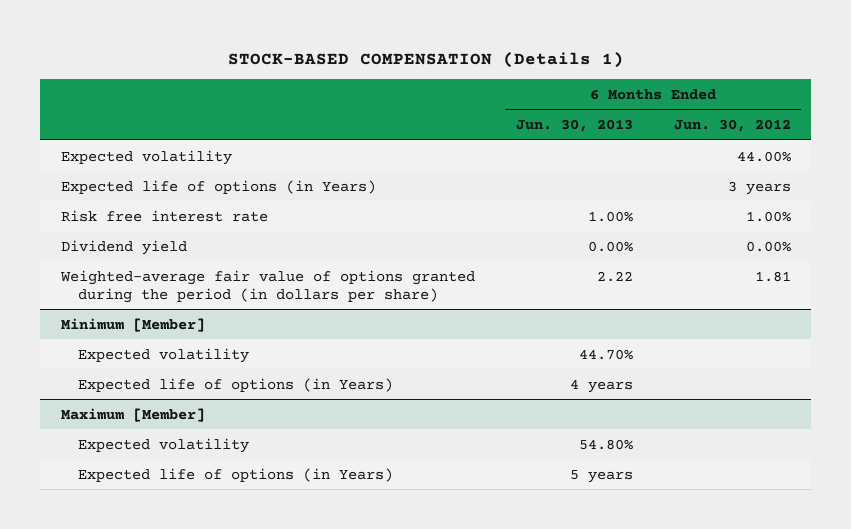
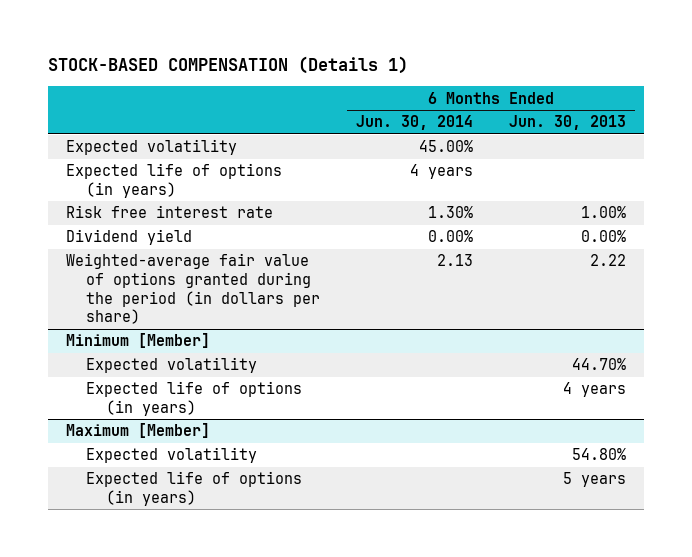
[673,119,791,133] Jun. 30, 2012 -> none
none -> [356,115,474,131] Jun. 30, 2014
[60,179,376,194] Expected life of options (in Years) -> [66,163,283,198] Expected life of options (in years)
[78,377,394,392] Expected life of options (in Years) -> [86,381,303,416] Expected life of options (in years)
[78,467,394,482] Expected life of options (in Years) -> [86,471,303,506] Expected life of options (in years)

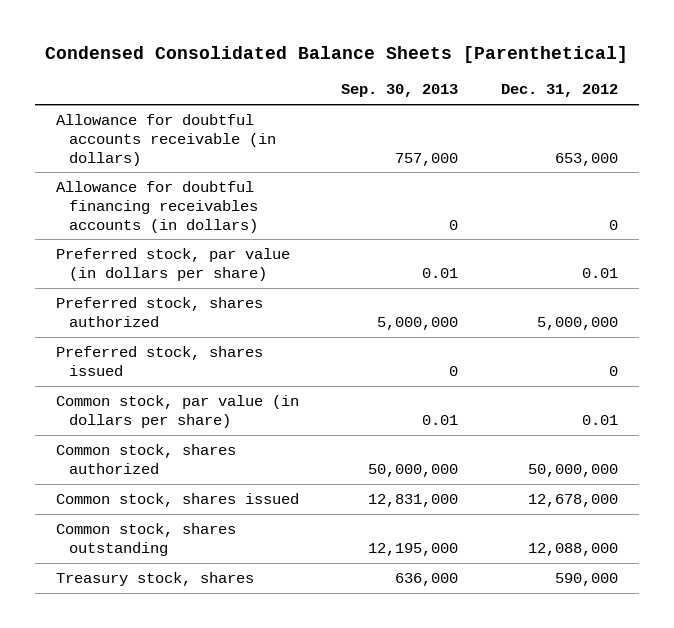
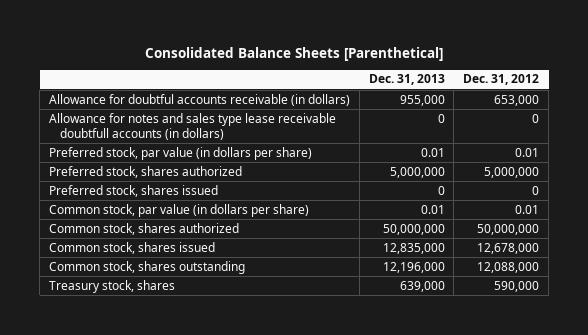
[44,45,628,63] Condensed Consolidated Balance Sheets [Parenthetical] -> [145,46,444,61] Consolidated Balance Sheets [Parenthetical]
[341,84,459,98] Sep. 30, 2013 -> none
none -> [368,74,445,86] Dec. 31, 2013
[55,181,258,233] Allowance for doubtful financing receivables accounts (in dollars) -> [48,112,336,140] Allowance for notes and sales type lease receivable doubtfull accounts (in dollars)

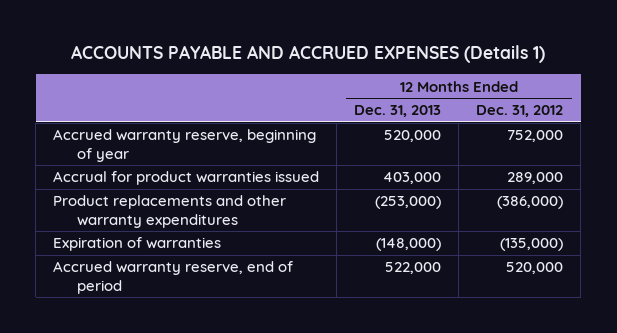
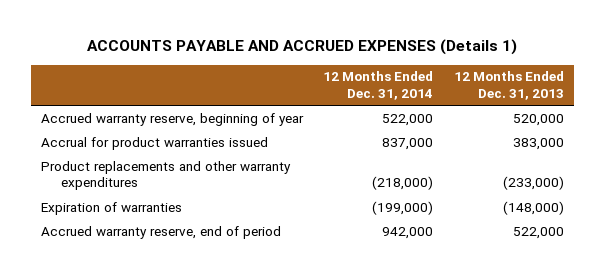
[476,105,564,118] Dec. 31, 2012 -> none
none -> [323,71,434,101] 12 Months Ended Dec. 31, 2014
[383,172,442,185] 403,000 -> [512,137,564,150] 383,000
[375,196,442,210] (253,000) -> [502,176,564,191] (233,000)

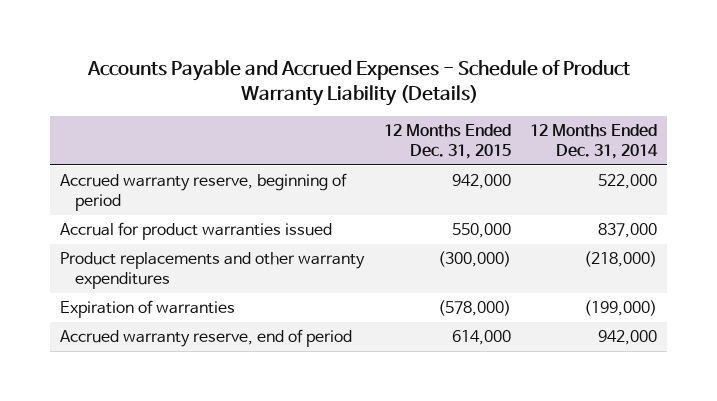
[87,39,518,56] ACCOUNTS PAYABLE AND ACCRUED EXPENSES (Details 1) -> [86,59,630,106] Accounts Payable and Accrued Expenses - Schedule of Product Warranty Liability (Details)
[453,71,564,101] 12 Months Ended Dec. 31, 2013 -> none
none -> [383,124,511,159] 12 Months Ended Dec. 31, 2015
[40,112,304,126] Accrued warranty reserve, beginning of year -> [59,173,347,212] Accrued warranty reserve, beginning of period

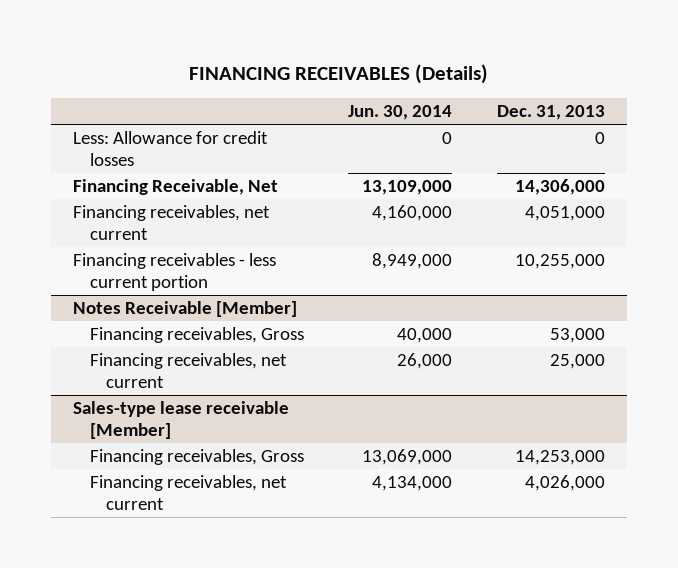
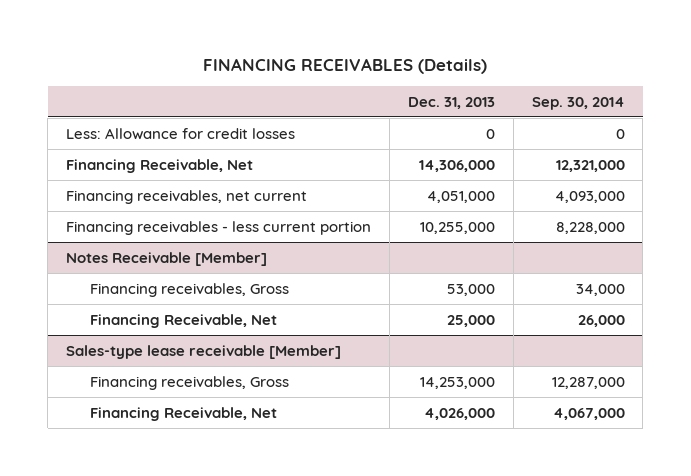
[348,105,453,121] Jun. 30, 2014 -> none
none -> [531,96,625,110] Sep. 30, 2014
[89,353,287,388] Financing receivables, net current -> none
none -> [89,313,277,328] Financing Receivable, Net
[89,475,287,510] Financing receivables, net current -> [89,406,277,421] Financing Receivable, Net

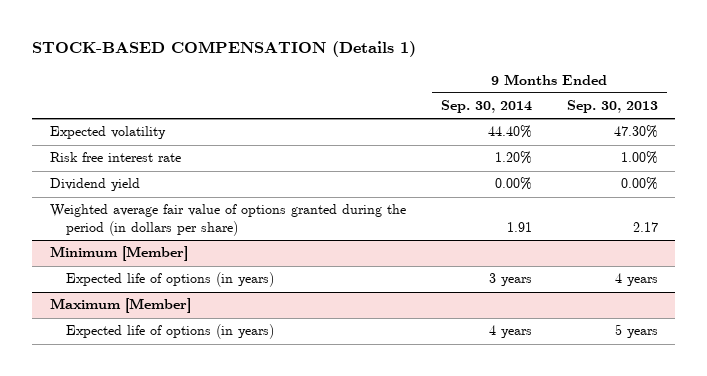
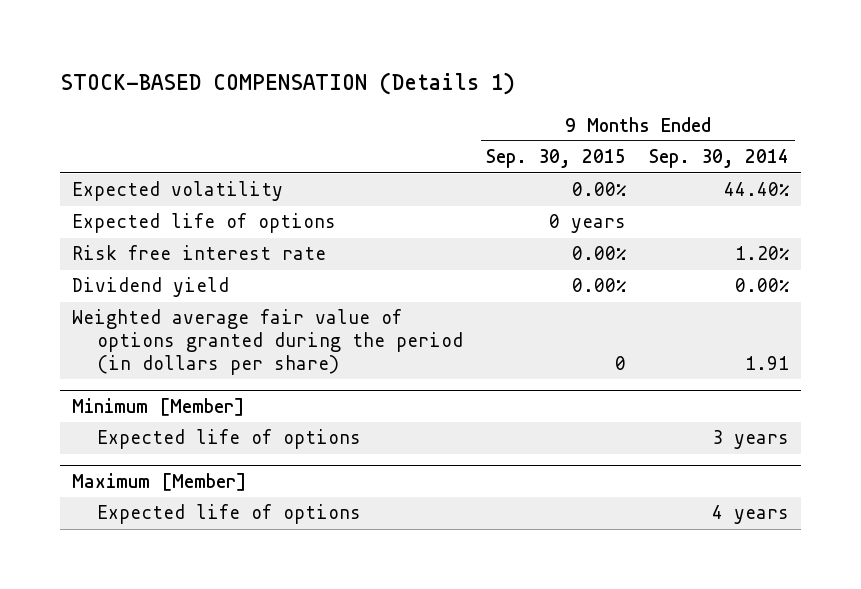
[566,100,658,114] Sep. 30, 2013 -> none
none -> [486,149,627,169] Sep. 30, 2015
none -> [71,213,336,234] Expected life of options
[65,272,274,288] Expected life of options (in years) -> [97,429,362,450] Expected life of options
[65,324,274,340] Expected life of options (in years) -> [97,504,362,525] Expected life of options

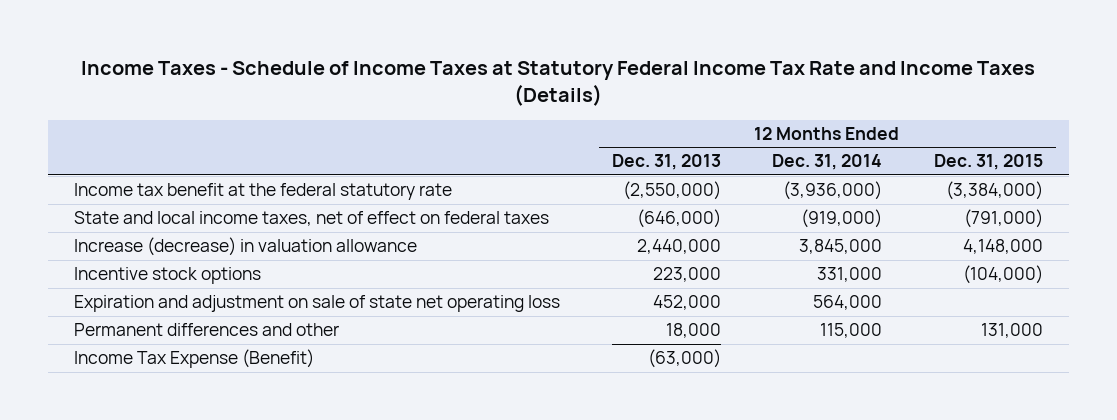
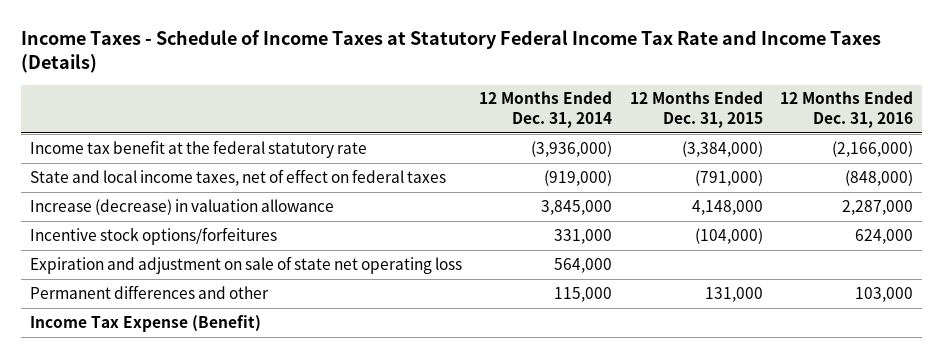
[611,154,721,171] Dec. 31, 2013 -> none
none -> [780,91,914,129] 12 Months Ended Dec. 31, 2016
[74,267,262,285] Incentive stock options -> [29,226,277,245] Incentive stock options/forfeitures

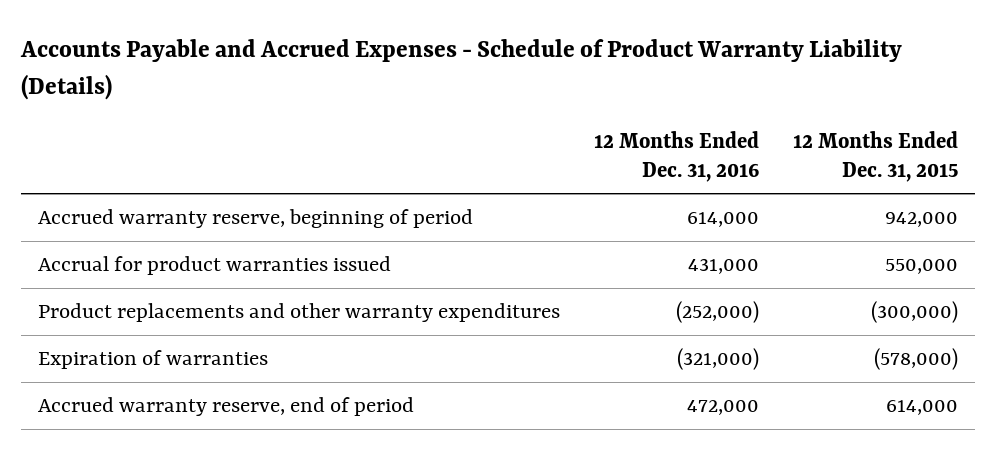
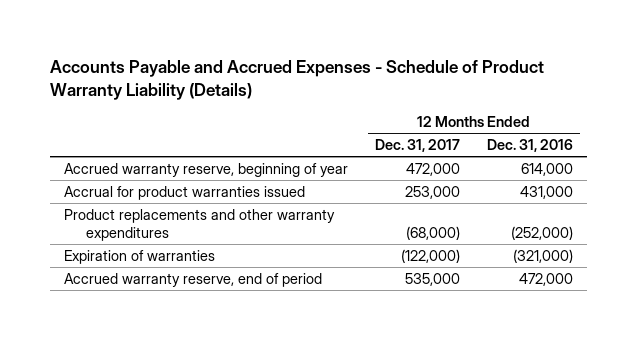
[792,130,958,182] 12 Months Ended Dec. 31, 2015 -> none
none -> [375,139,461,153] Dec. 31, 2017
[37,209,473,229] Accrued warranty reserve, beginning of period -> [64,162,349,177] Accrued warranty reserve, beginning of year

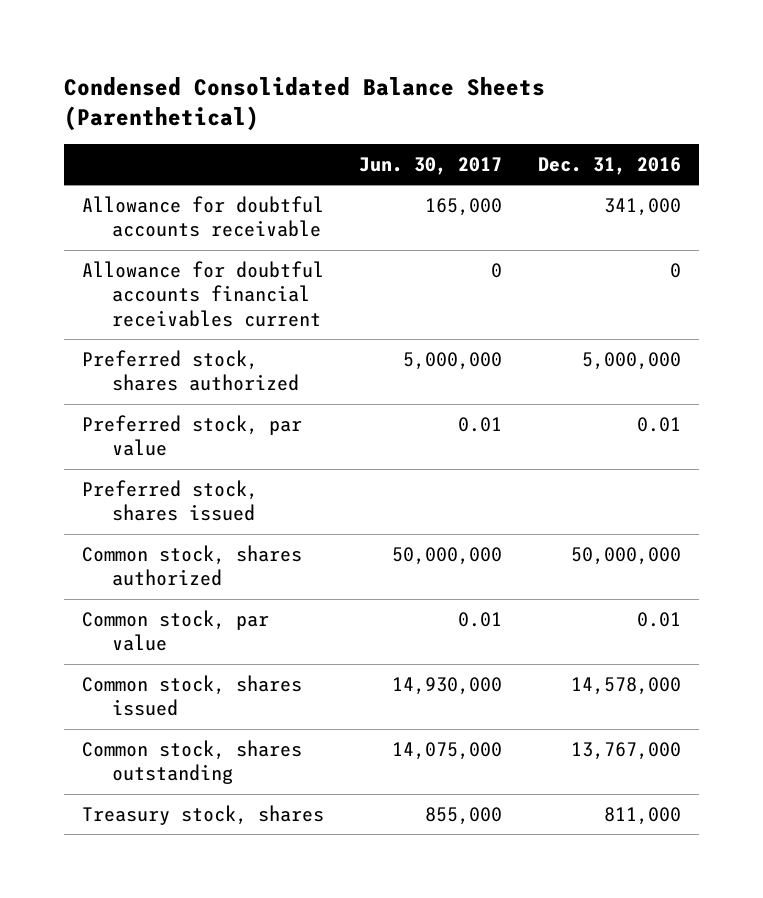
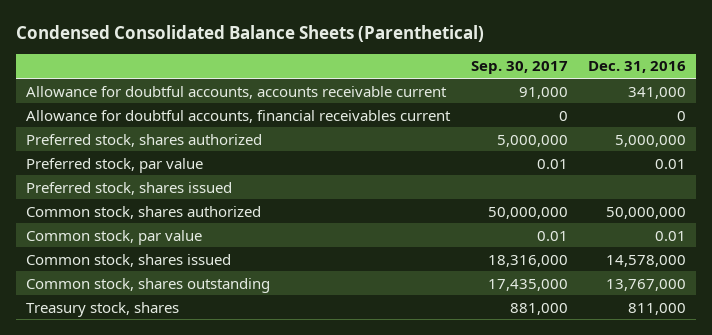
[359,156,503,175] Jun. 30, 2017 -> none
none -> [470,61,568,75] Sep. 30, 2017
[82,195,325,238] Allowance for doubtful accounts receivable -> [26,85,448,99] Allowance for doubtful accounts, accounts receivable current
[82,260,325,328] Allowance for doubtful accounts financial receivables current -> [26,109,452,123] Allowance for doubtful accounts, financial receivables current

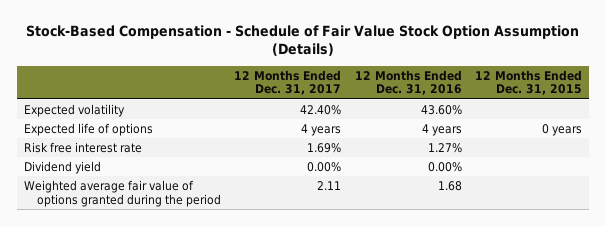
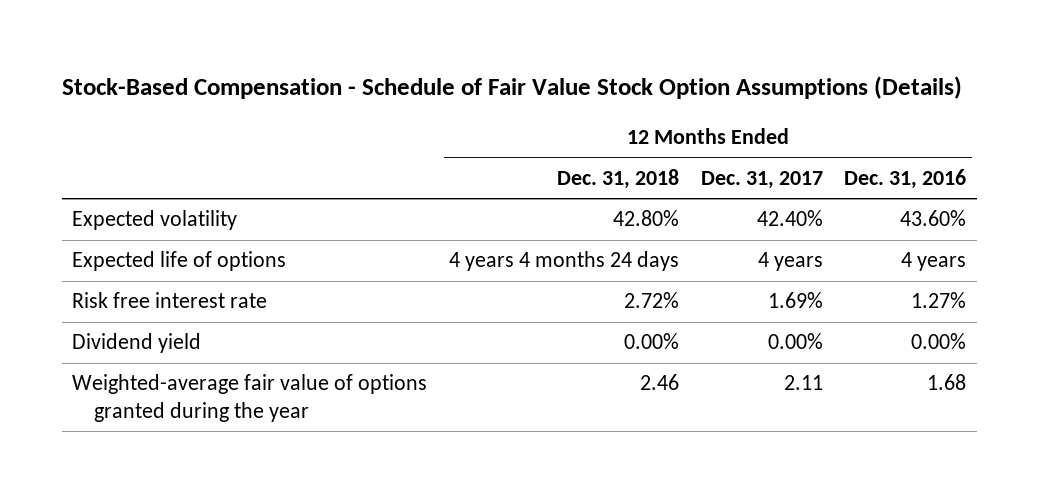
[26,24,580,57] Stock-Based Compensation - Schedule of Fair Value Stock Option Assumption (Details) -> [61,76,962,100] Stock-Based Compensation - Schedule of Fair Value Stock Option Assumptions (Details)
[475,69,583,96] 12 Months Ended Dec. 31, 2015 -> none
none -> [557,168,680,189] Dec. 31, 2018
[24,179,221,207] Weighted average fair value of options granted during the period -> [72,374,428,422] Weighted-average fair value of options granted during the year

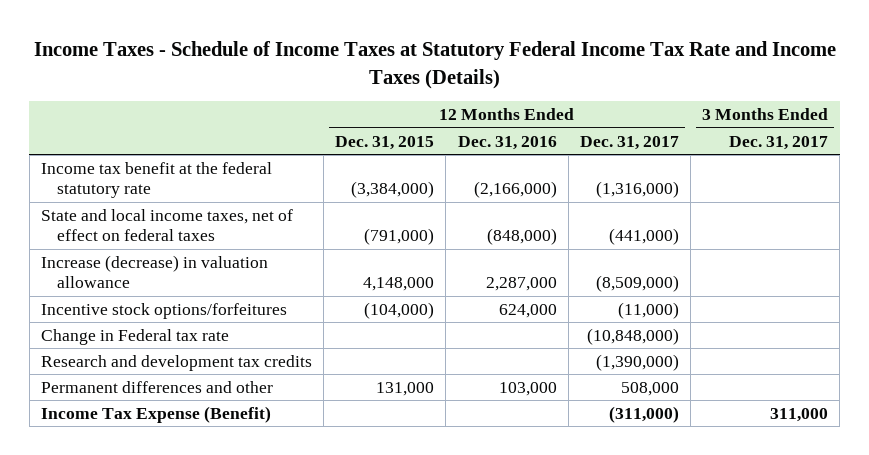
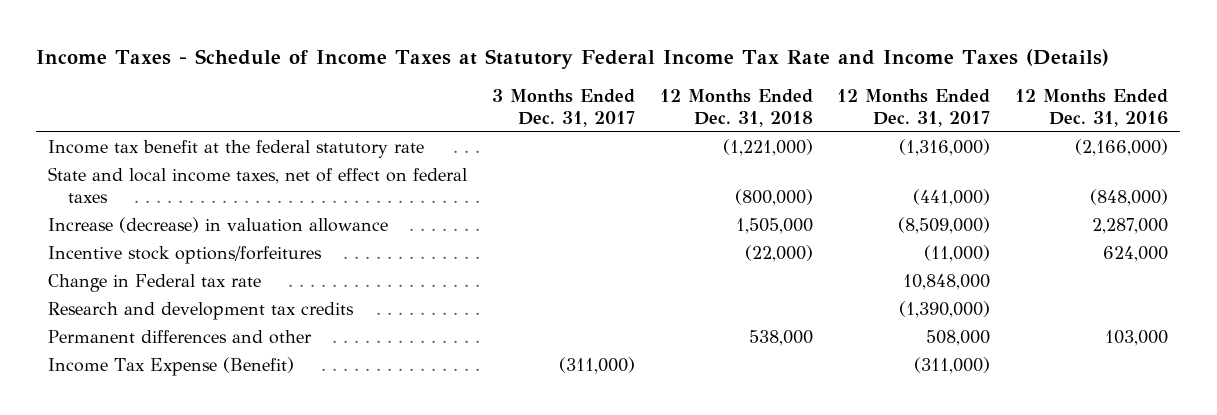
[335,135,435,150] Dec. 31, 2015 -> none
none -> [659,89,813,127] 12 Months Ended Dec. 31, 2018
[586,327,679,345] (10,848,000) -> [903,274,991,291] 10,848,000
[770,407,829,422] 311,000 -> [559,357,636,375] (311,000)

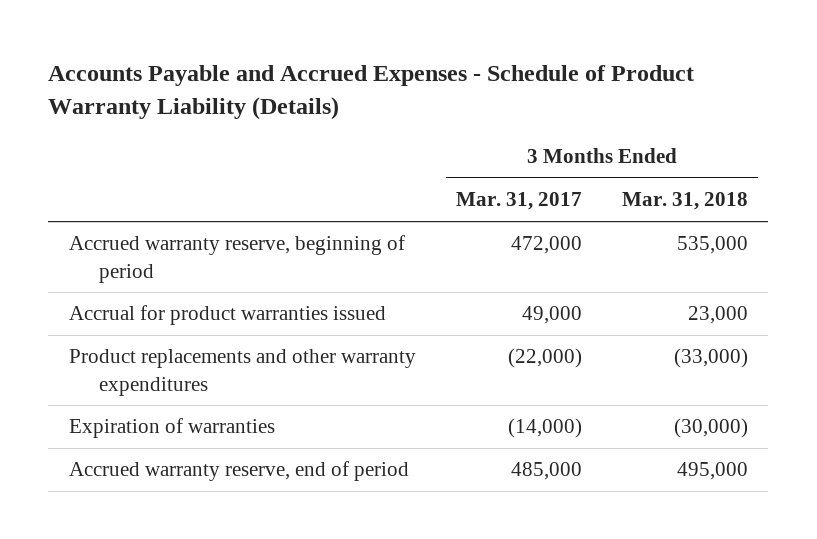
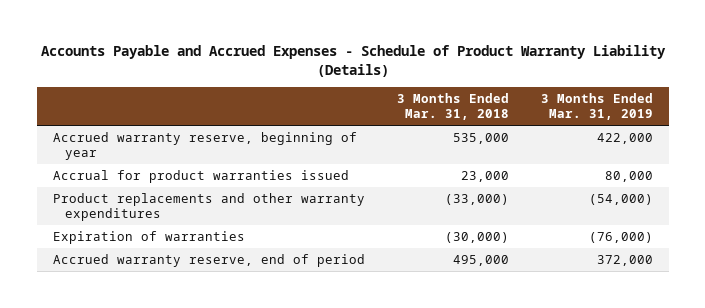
[455,192,582,211] Mar. 31, 2017 -> none
none -> [540,93,653,120] 3 Months Ended Mar. 31, 2019
[68,235,405,283] Accrued warranty reserve, beginning of period -> [52,132,357,160] Accrued warranty reserve, beginning of year

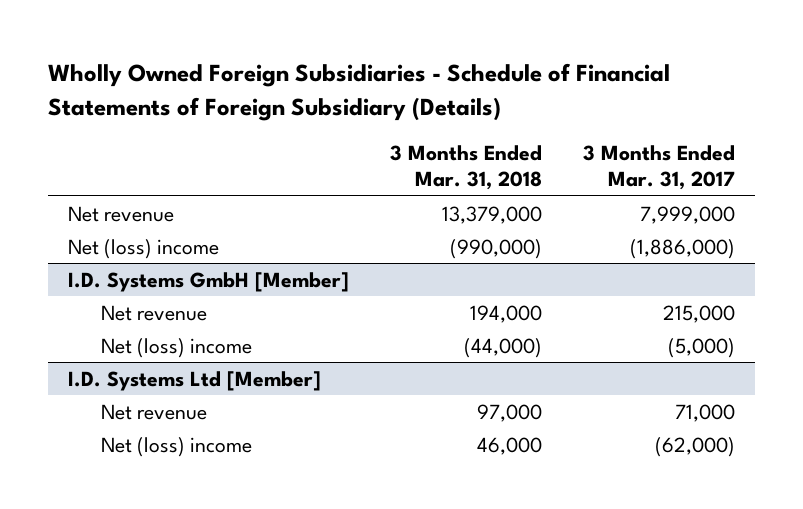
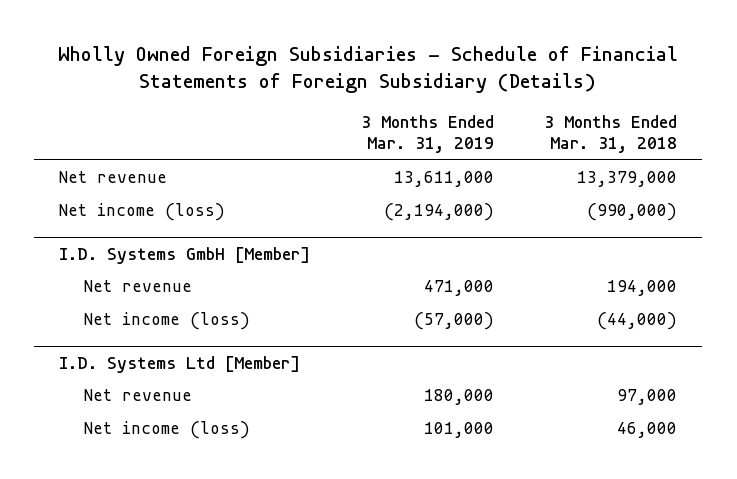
[582,144,735,191] 3 Months Ended Mar. 31, 2017 -> none
none -> [360,114,494,154] 3 Months Ended Mar. 31, 2019
[68,238,220,259] Net (loss) income -> [59,203,226,222] Net income (loss)
[101,337,253,358] Net (loss) income -> [83,312,250,331] Net income (loss)
[101,436,253,457] Net (loss) income -> [83,421,250,440] Net income (loss)

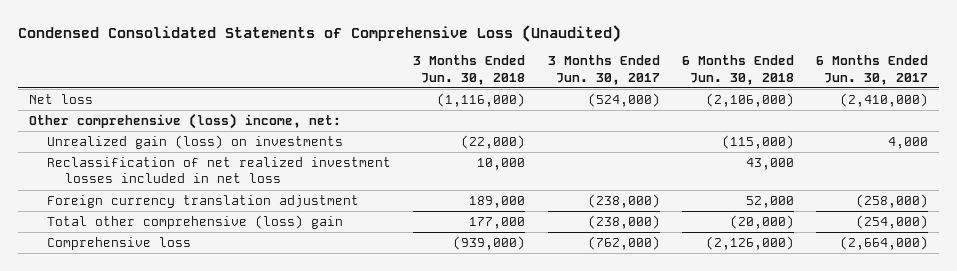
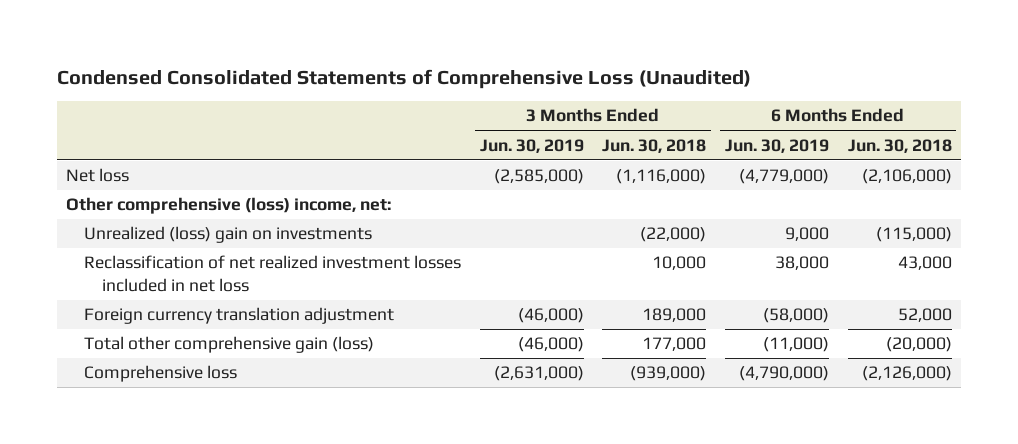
[547,55,660,85] 3 Months Ended Jun. 30, 2017 -> none
[816,55,929,85] 6 Months Ended Jun. 30, 2017 -> none
none -> [479,138,584,153] Jun. 30, 2019
none -> [724,138,829,153] Jun. 30, 2019
[47,135,344,150] Unrealized gain (loss) on investments -> [83,226,372,244] Unrealized (loss) gain on investments
[47,215,344,230] Total other comprehensive (loss) gain -> [83,336,374,354] Total other comprehensive gain (loss)

